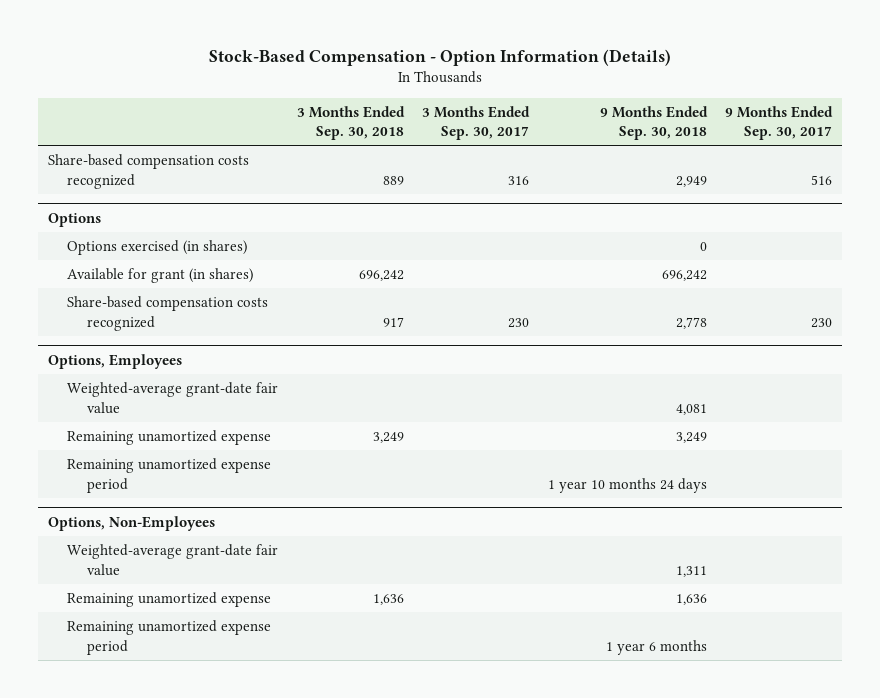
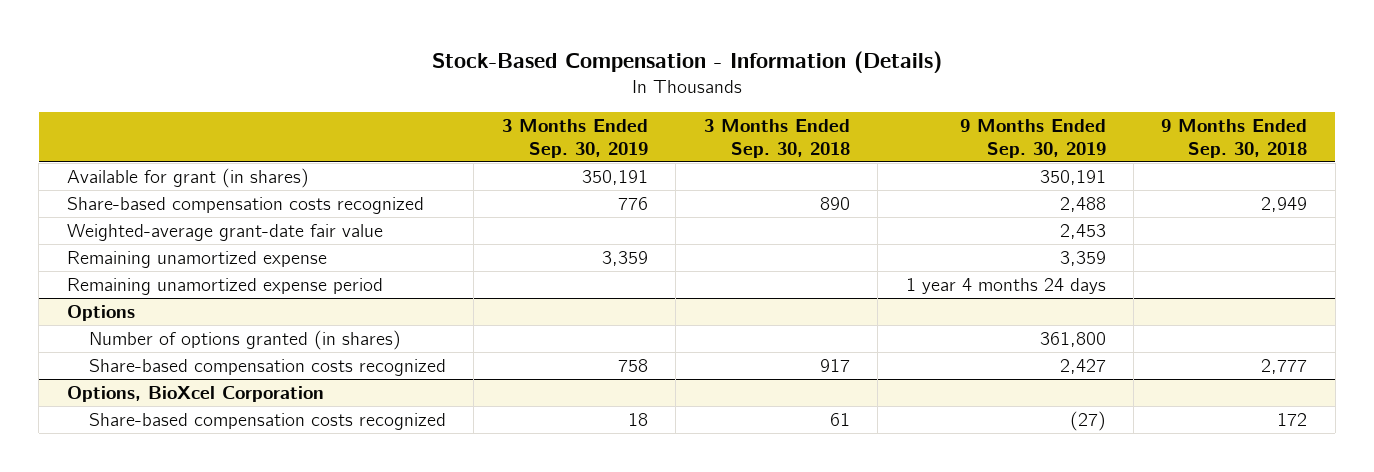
[209,48,672,66] Stock-Based Compensation - Option Information (Details) -> [432,50,943,73] Stock-Based Compensation - Information (Details)
[422,105,531,141] 3 Months Ended Sep. 30, 2017 -> none
[725,105,834,141] 9 Months Ended Sep. 30, 2017 -> none
none -> [501,118,648,158] 3 Months Ended Sep. 30, 2019
none -> [959,118,1106,158] 9 Months Ended Sep. 30, 2019
none -> [66,168,309,189] Available for grant (in shares)
[382,175,404,185] 889 -> [819,197,850,211] 890
none -> [66,224,383,242] Weighted-average grant-date fair value
none -> [66,251,327,269] Remaining unamortized expense
none -> [66,278,383,296] Remaining unamortized expense period
[67,239,248,255] Options exercised (in shares) -> none
[67,267,254,283] Available for grant (in shares) -> none
[47,353,182,369] Options, Employees -> none
[67,381,279,414] Weighted-average grant-date fair value -> none
[67,429,272,445] Remaining unamortized expense -> none
[67,457,272,493] Remaining unamortized expense period -> none
[47,515,215,531] Options, Non-Employees -> none
[67,543,279,576] Weighted-average grant-date fair value -> none
[67,591,272,607] Remaining unamortized expense -> none
[67,619,272,655] Remaining unamortized expense period -> none
none -> [88,330,401,351] Number of options granted (in shares)
[675,316,707,329] 2,778 -> [1261,359,1308,375] 2,777
none -> [66,386,324,403] Options, BioXcel Corporation
none -> [88,413,446,431] Share-based compensation costs recognized

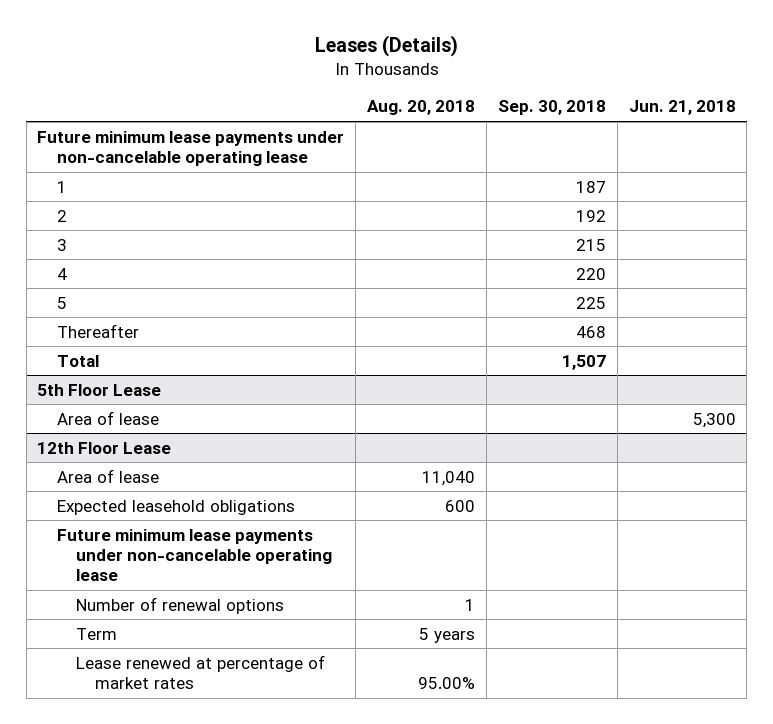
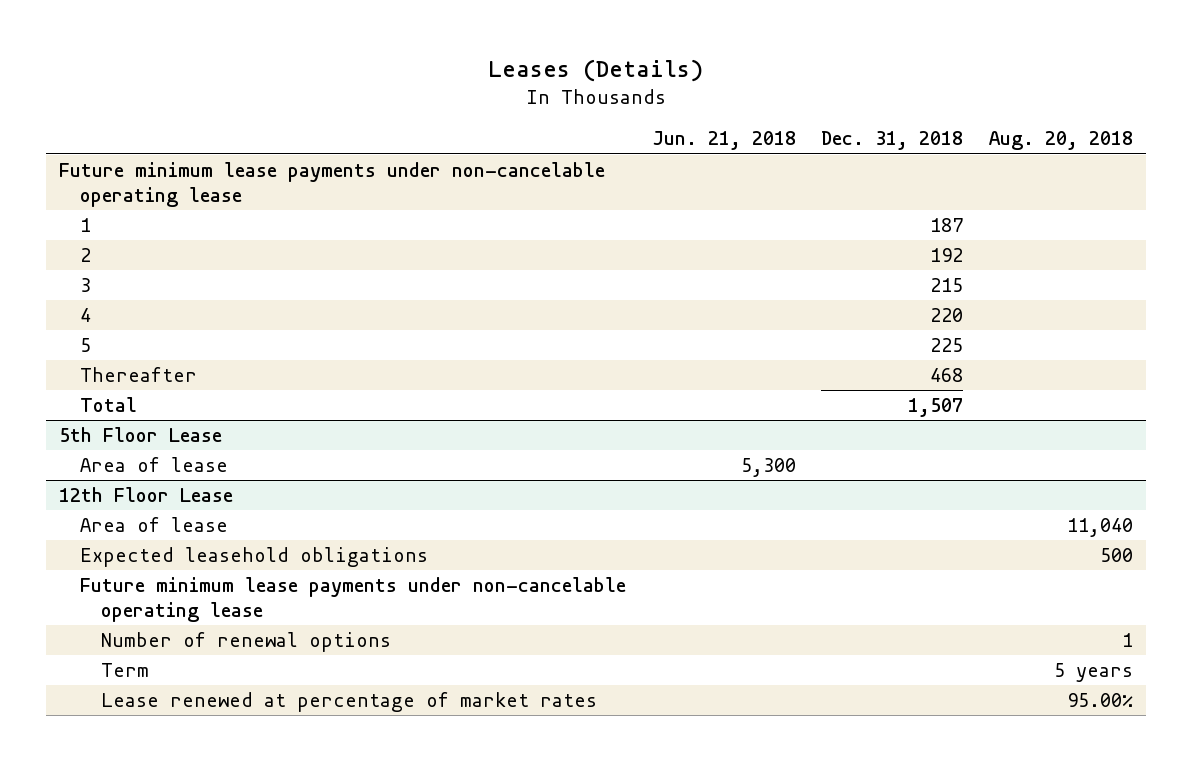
[497,100,606,116] Sep. 30, 2018 -> none
none -> [821,131,964,151] Dec. 31, 2018
[445,499,476,512] 600 -> [1100,547,1134,562] 500

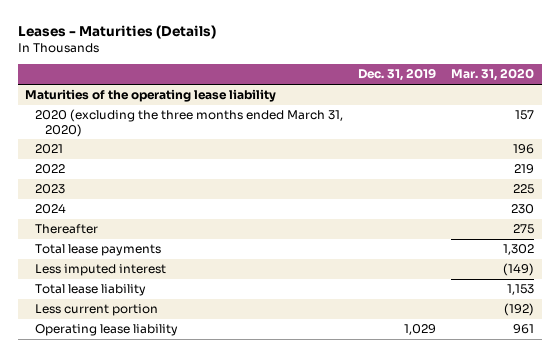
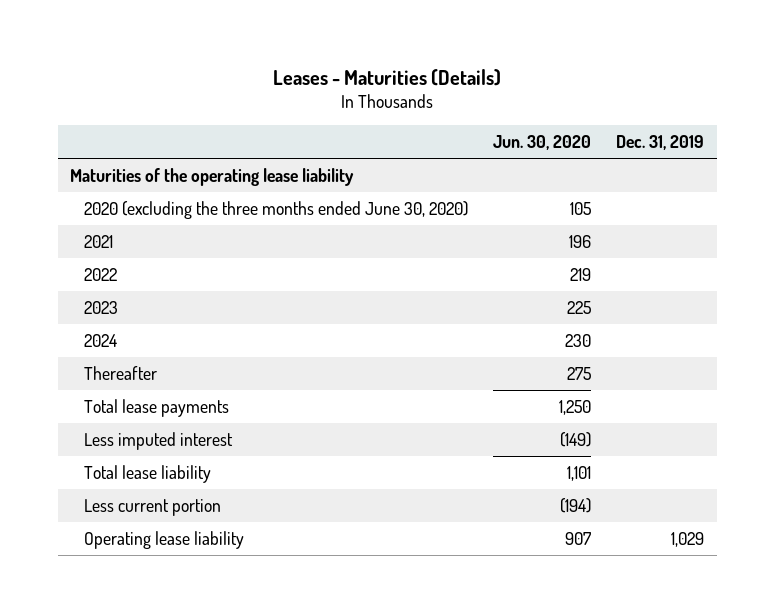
[451,68,535,82] Mar. 31, 2020 -> none
none -> [493,135,592,151] Jun. 30, 2020
[35,109,344,137] 2020 (excluding the three months ended March 31, 2020) -> [84,200,469,219] 2020 (excluding the three months ended June 30, 2020)

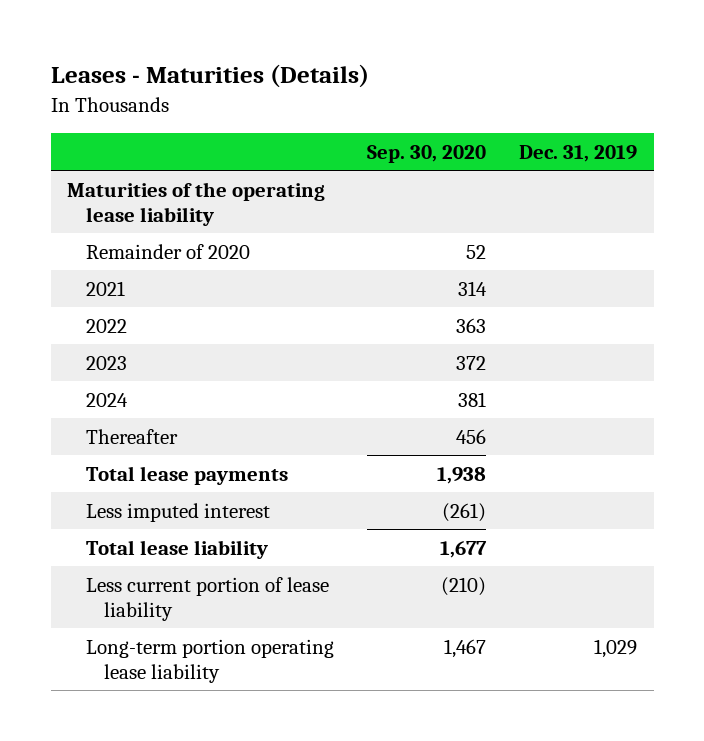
[493,135,592,151] Jun. 30, 2020 -> none
none -> [366,144,486,163] Sep. 30, 2020
[84,200,469,219] 2020 (excluding the three months ended June 30, 2020) -> [85,243,250,259] Remainder of 2020
[84,498,222,516] Less current portion -> [85,576,329,621] Less current portion of lease liability
[84,530,245,549] Operating lease liability -> [85,638,334,683] Long-term portion operating lease liability

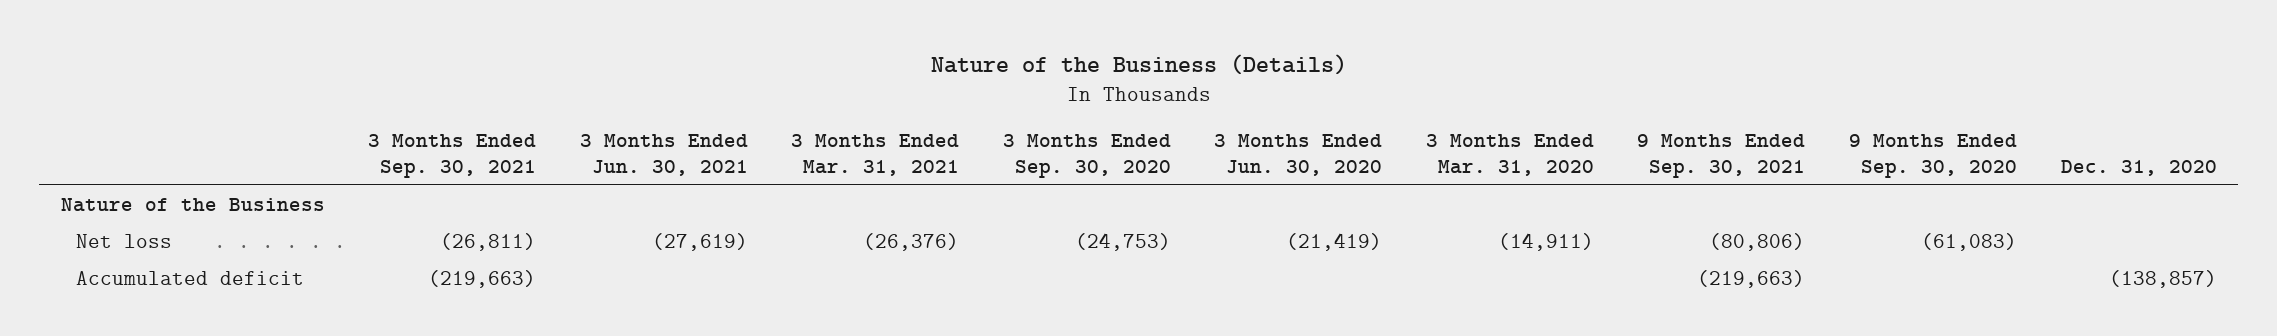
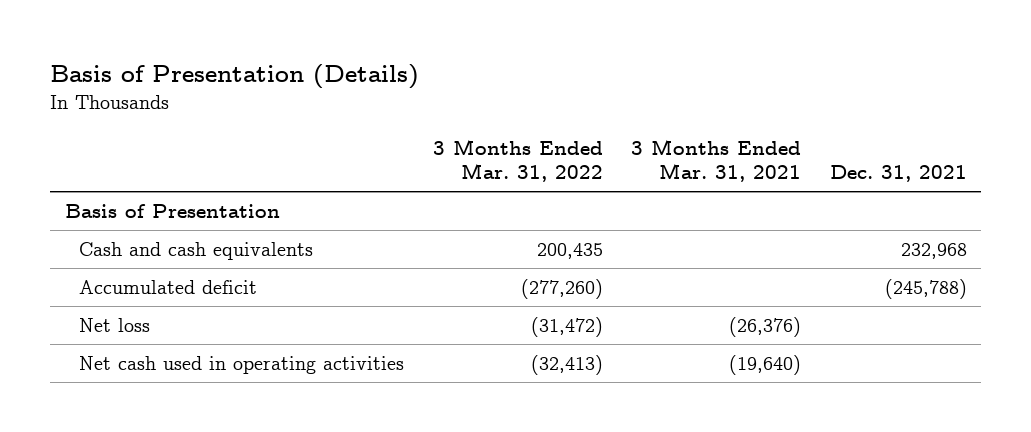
[930,53,1347,75] Nature of the Business (Details) -> [50,63,420,89] Basis of Presentation (Details)
[368,133,537,178] 3 Months Ended Sep. 30, 2021 -> none
[579,133,748,176] 3 Months Ended Jun. 30, 2021 -> none
[1002,133,1171,178] 3 Months Ended Sep. 30, 2020 -> none
[1214,133,1383,176] 3 Months Ended Jun. 30, 2020 -> none
[1425,133,1594,176] 3 Months Ended Mar. 31, 2020 -> none
[1637,133,1806,178] 9 Months Ended Sep. 30, 2021 -> none
[1849,133,2018,178] 9 Months Ended Sep. 30, 2020 -> none
[2060,159,2217,176] Dec. 31, 2020 -> none
none -> [432,139,603,183] 3 Months Ended Mar. 31, 2022
none -> [829,165,967,183] Dec. 31, 2021
[60,198,325,213] Nature of the Business -> none
none -> [64,204,280,219] Basis of Presentation
none -> [79,242,314,261] Cash and cash equivalents
[76,234,173,249] Net loss -> [79,318,151,333] Net loss
none -> [79,356,405,375] Net cash used in operating activities

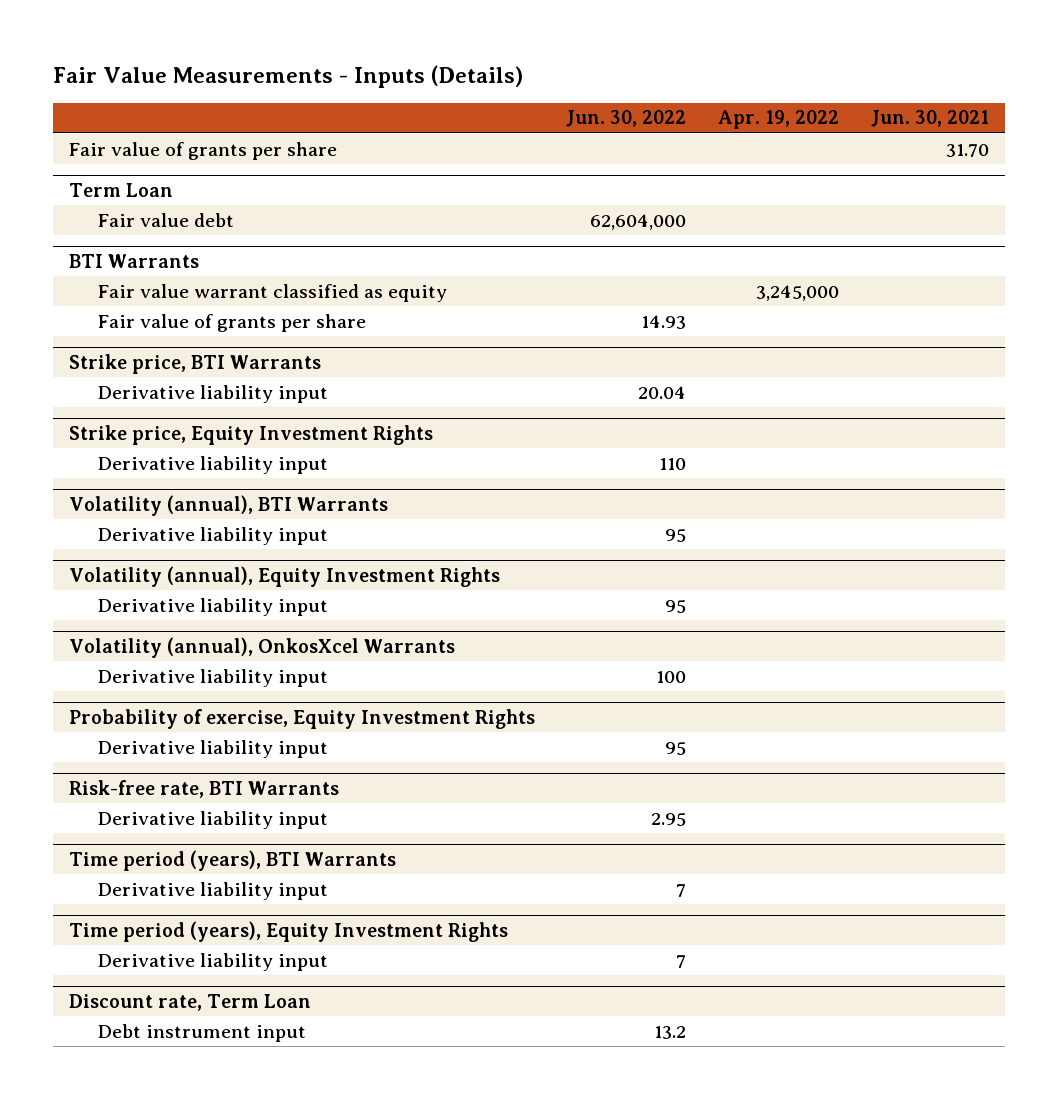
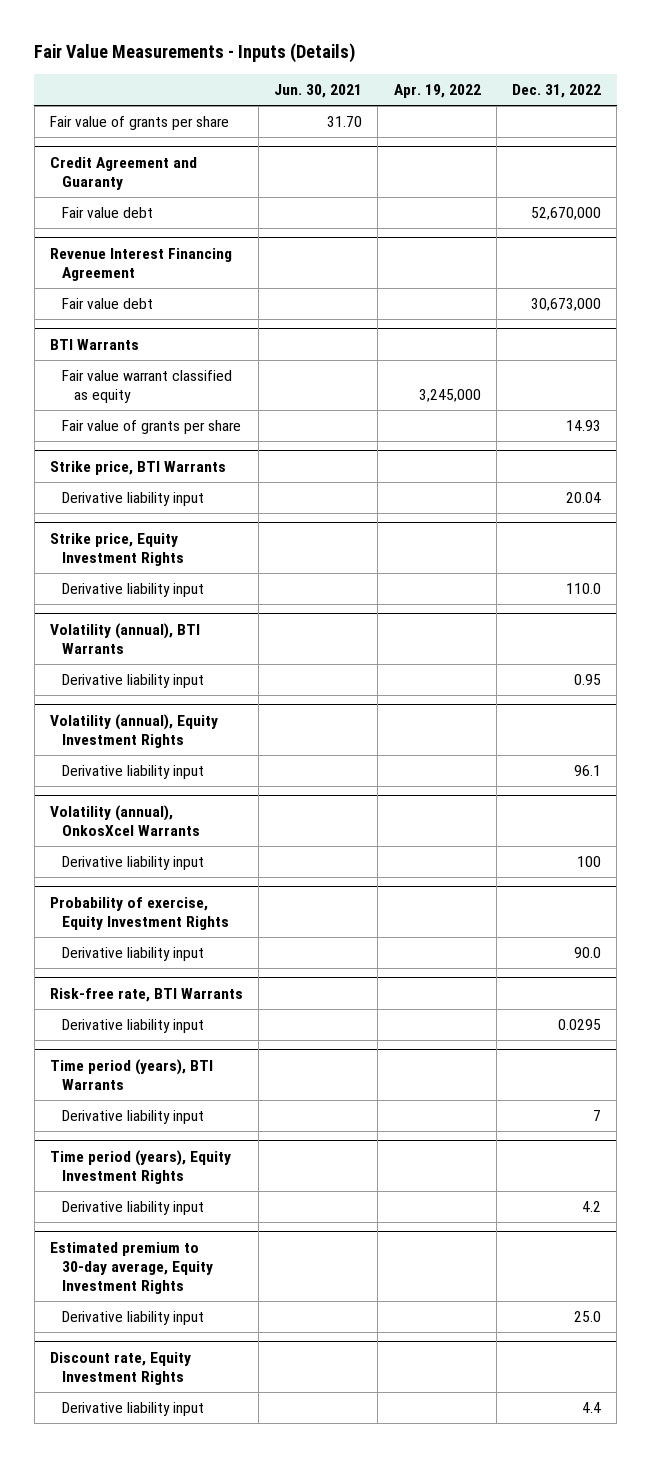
[566,110,687,128] Jun. 30, 2022 -> none
none -> [512,84,602,99] Dec. 31, 2022
[68,183,173,198] Term Loan -> [49,156,197,190] Credit Agreement and Guaranty
none -> [49,247,232,281] Revenue Interest Financing Agreement
none -> [62,298,154,310] Fair value debt
[68,994,311,1012] Discount rate, Term Loan -> none
[98,1023,307,1042] Debt instrument input -> none
none -> [49,1241,214,1294] Estimated premium to 30-day average, Equity Investment Rights
none -> [62,1311,205,1326] Derivative liability input
none -> [49,1351,191,1385] Discount rate, Equity Investment Rights
none -> [62,1402,205,1417] Derivative liability input

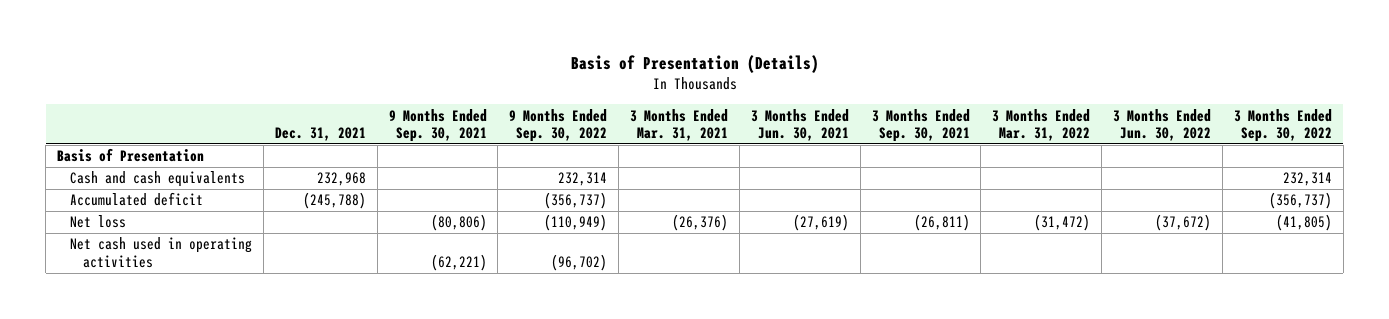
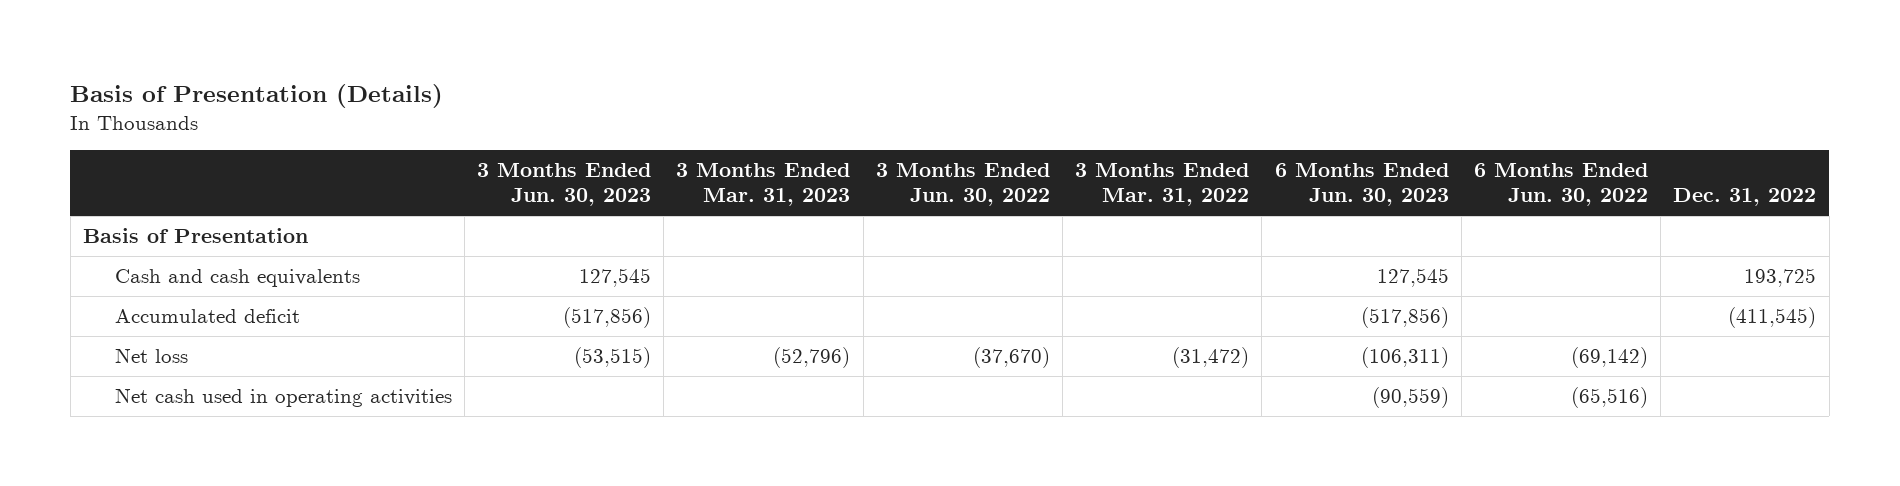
[274,127,366,142] Dec. 31, 2021 -> none
[388,108,487,143] 9 Months Ended Sep. 30, 2021 -> none
[509,108,608,143] 9 Months Ended Sep. 30, 2022 -> none
[630,108,729,142] 3 Months Ended Mar. 31, 2021 -> none
[750,108,849,142] 3 Months Ended Jun. 30, 2021 -> none
[871,108,970,143] 3 Months Ended Sep. 30, 2021 -> none
[1233,108,1332,143] 3 Months Ended Sep. 30, 2022 -> none
none -> [477,162,652,207] 3 Months Ended Jun. 30, 2023
none -> [676,162,851,207] 3 Months Ended Mar. 31, 2023
none -> [1274,162,1449,207] 6 Months Ended Jun. 30, 2023
none -> [1474,162,1649,207] 6 Months Ended Jun. 30, 2022
none -> [1673,188,1817,207] Dec. 31, 2022
[1155,214,1212,232] (37,672) -> [972,347,1050,369] (37,670)

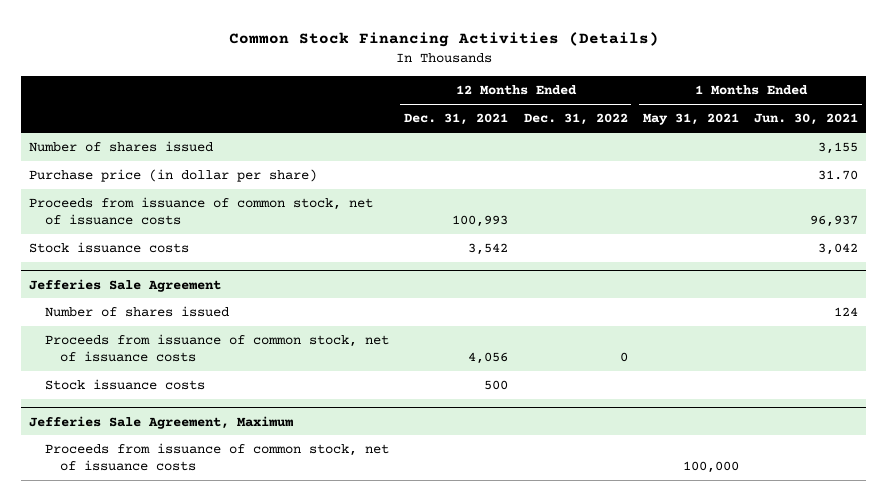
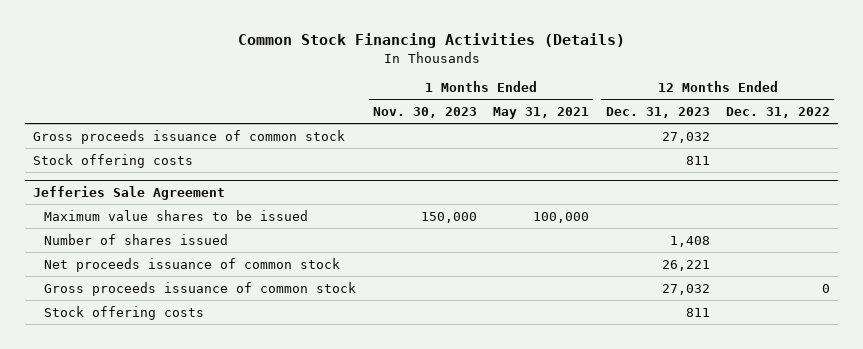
[404,113,509,126] Dec. 31, 2021 -> none
[754,113,859,126] Jun. 30, 2021 -> none
none -> [372,106,477,118] Nov. 30, 2023
none -> [605,106,710,118] Dec. 31, 2023
[29,141,214,153] Number of shares issued -> none
[29,169,318,183] Purchase price (in dollar per share) -> none
[29,197,374,226] Proceeds from issuance of common stock, net of issuance costs -> [33,129,346,144] Gross proceeds issuance of common stock
[29,242,190,254] Stock issuance costs -> [33,153,194,168] Stock offering costs
none -> [44,209,309,221] Maximum value shares to be issued
[29,415,294,429] Jefferies Sale Agreement, Maximum -> none
[44,443,389,472] Proceeds from issuance of common stock, net of issuance costs -> none
none -> [44,257,341,272] Net proceeds issuance of common stock
[44,334,389,363] Proceeds from issuance of common stock, net of issuance costs -> [44,281,357,296] Gross proceeds issuance of common stock
[44,379,205,391] Stock issuance costs -> [44,305,205,320] Stock offering costs

